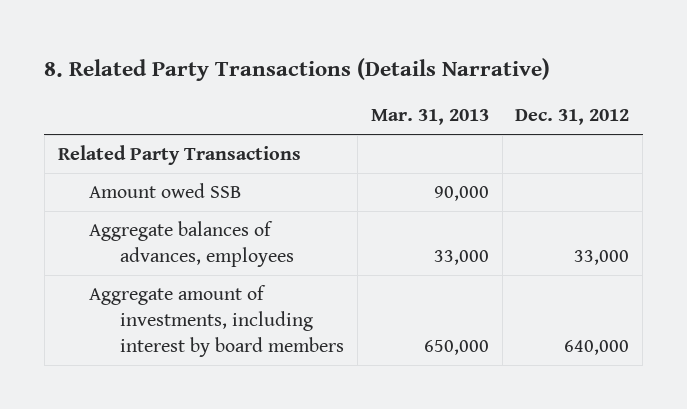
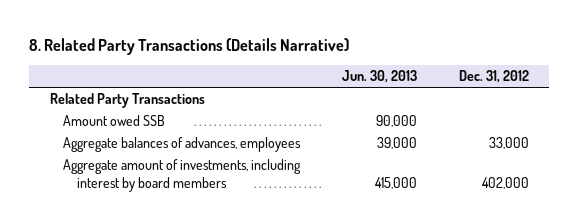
[370,109,489,126] Mar. 31, 2013 -> none
none -> [341,70,417,84] Jun. 30, 2013
[564,339,630,355] 640,000 -> [481,177,529,190] 402,000

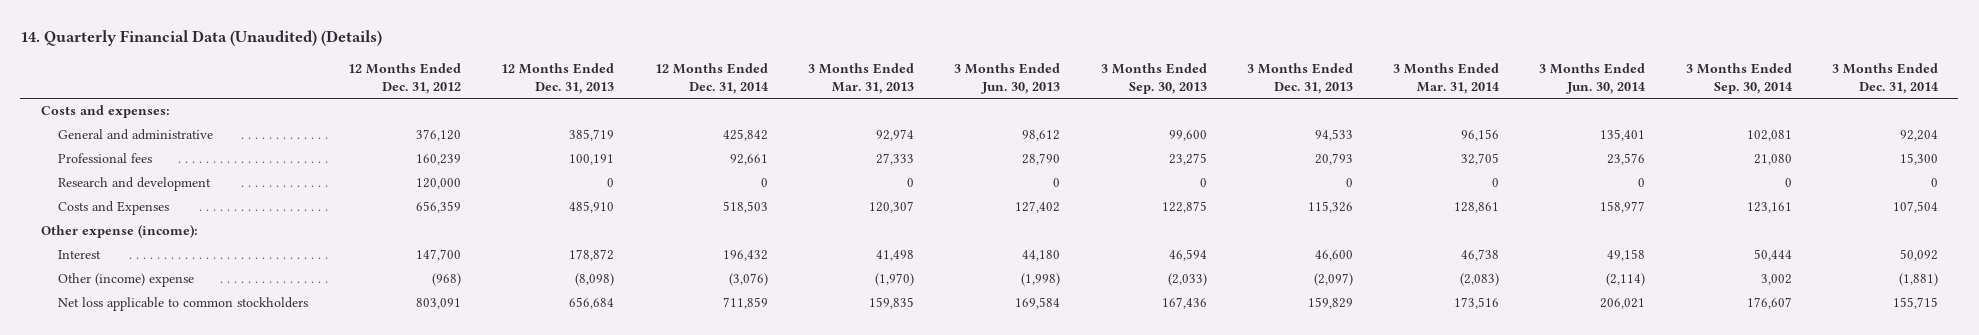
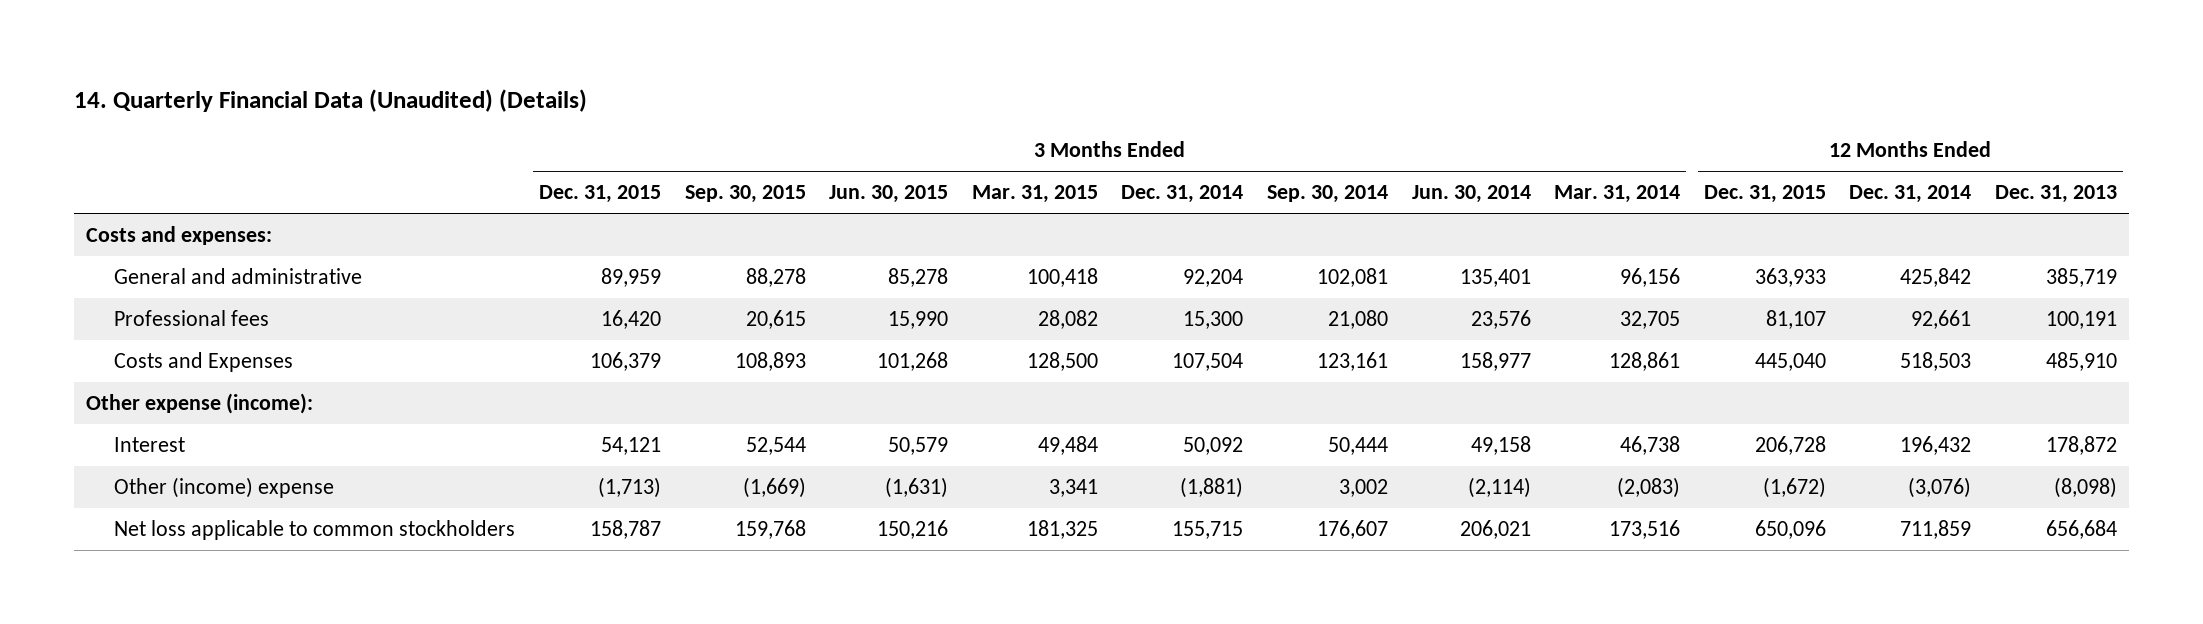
[348,63,462,95] 12 Months Ended Dec. 31, 2012 -> none
[807,63,914,95] 3 Months Ended Mar. 31, 2013 -> none
[954,63,1061,95] 3 Months Ended Jun. 30, 2013 -> none
[1100,63,1207,95] 3 Months Ended Sep. 30, 2013 -> none
[1246,63,1353,95] 3 Months Ended Dec. 31, 2013 -> none
none -> [538,185,661,204] Dec. 31, 2015
none -> [684,185,806,204] Sep. 30, 2015
none -> [829,185,949,204] Jun. 30, 2015
none -> [971,185,1098,204] Mar. 31, 2015
none -> [1703,185,1826,204] Dec. 31, 2015
[57,177,211,192] Research and development -> none

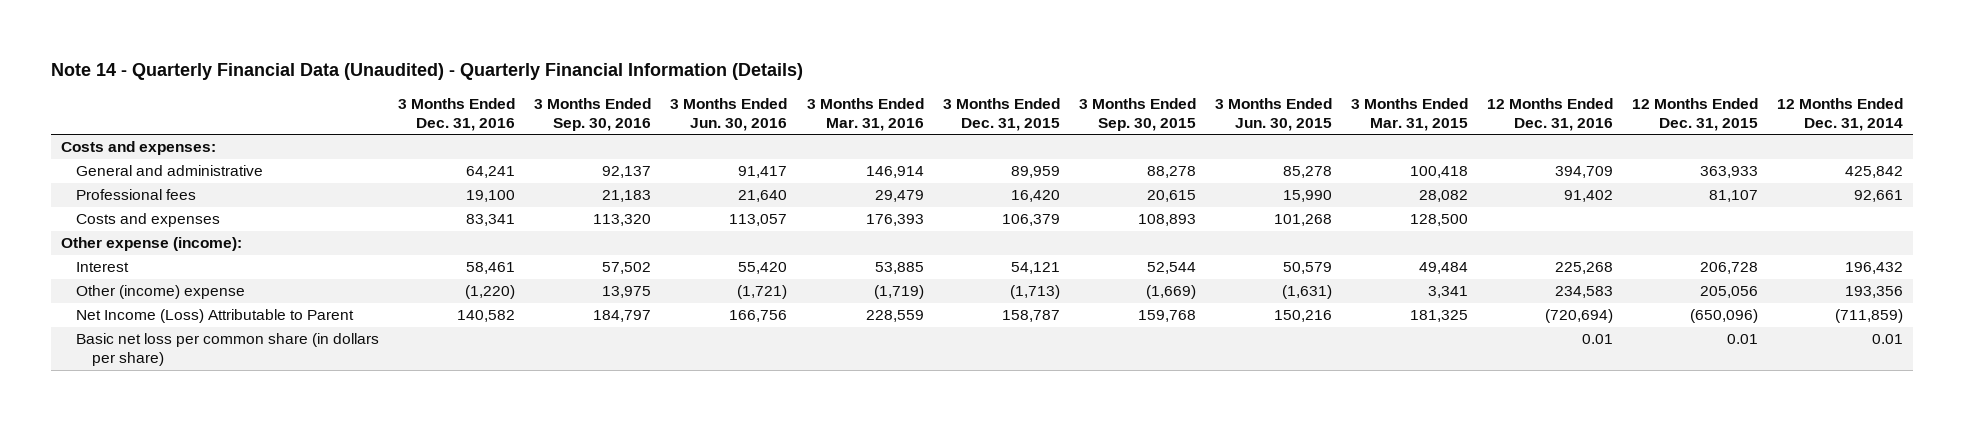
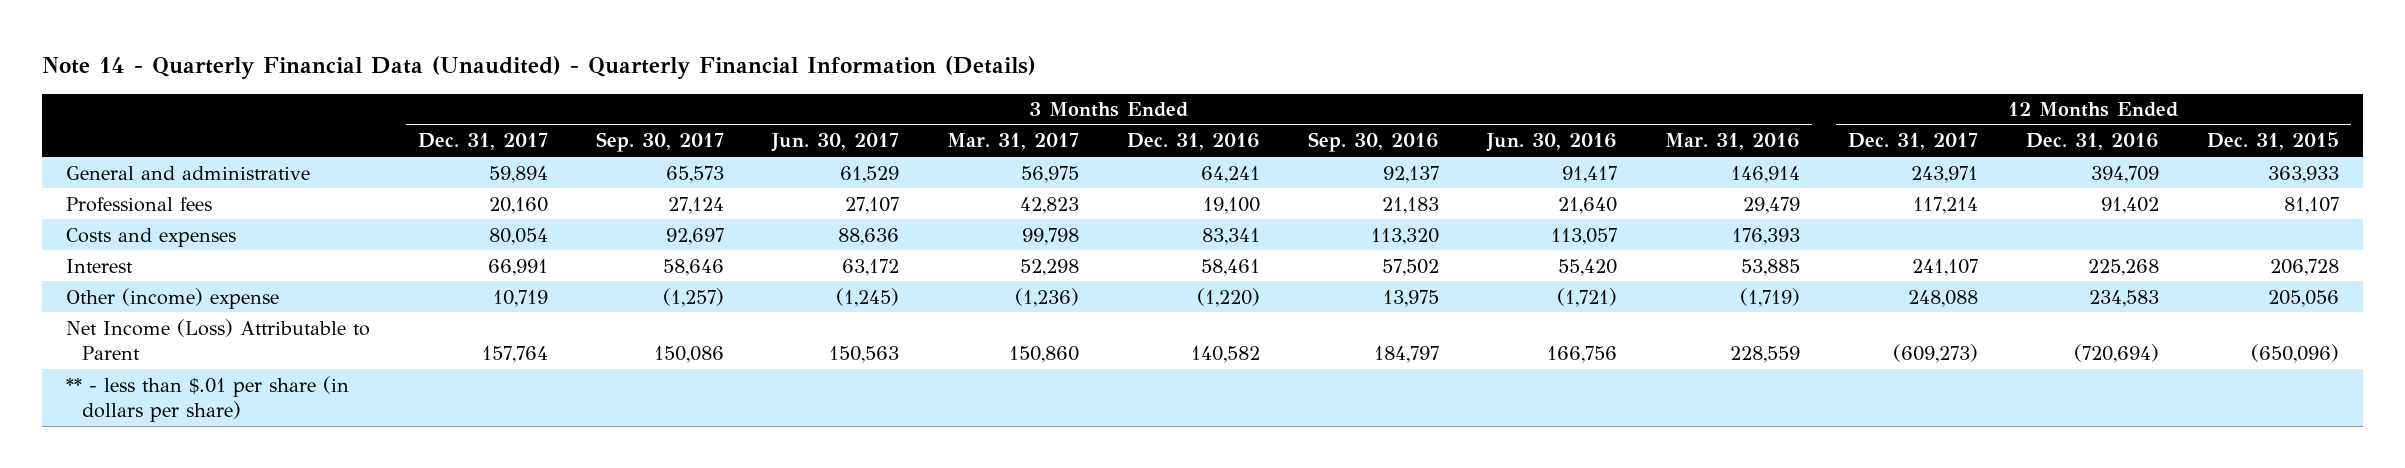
[942,97,1060,131] 3 Months Ended Dec. 31, 2015 -> none
[1078,97,1196,131] 3 Months Ended Sep. 30, 2015 -> none
[1214,97,1332,131] 3 Months Ended Jun. 30, 2015 -> none
[1350,97,1468,131] 3 Months Ended Mar. 31, 2015 -> none
[1777,97,1904,131] 12 Months Ended Dec. 31, 2014 -> none
none -> [418,133,549,151] Dec. 31, 2017
none -> [596,132,725,153] Sep. 30, 2017
none -> [770,133,899,153] Jun. 30, 2017
none -> [946,133,1079,151] Mar. 31, 2017
none -> [1847,133,1978,151] Dec. 31, 2017
[60,141,216,156] Costs and expenses: -> none
[60,237,242,252] Other expense (income): -> none
[76,333,380,367] Basic net loss per common share (in dollars per share) -> none
none -> [66,375,350,423] ** - less than $.01 per share (in dollars per share)

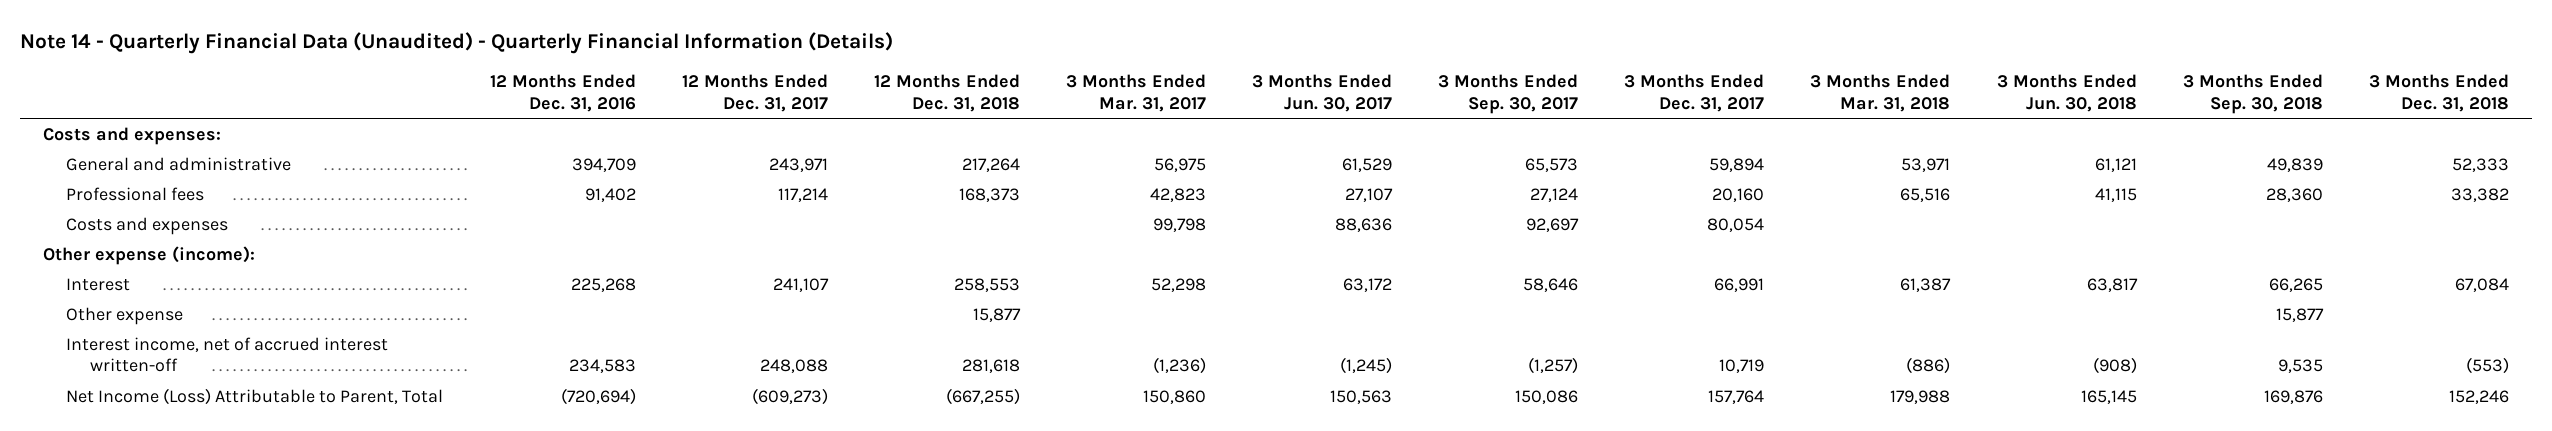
[1126,133,1260,151] Dec. 31, 2016 -> none
[1307,132,1439,153] Sep. 30, 2016 -> none
[1485,133,1617,153] Jun. 30, 2016 -> none
[1664,133,1800,151] Mar. 31, 2016 -> none
[2206,132,2339,151] Dec. 31, 2015 -> none
none -> [873,74,1020,112] 12 Months Ended Dec. 31, 2018
none -> [1810,74,1951,112] 3 Months Ended Mar. 31, 2018
none -> [1996,74,2137,112] 3 Months Ended Jun. 30, 2018
none -> [2182,74,2323,114] 3 Months Ended Sep. 30, 2018
none -> [2368,74,2509,112] 3 Months Ended Dec. 31, 2018
none -> [43,126,222,145] Costs and expenses:
none -> [43,245,256,265] Other expense (income):
[66,375,350,423] ** - less than $.01 per share (in dollars per share) -> none
none -> [66,306,184,325] Other expense
[66,287,280,309] Other (income) expense -> [66,336,389,373] Interest income, net of accrued interest written-off
[66,318,371,361] Net Income (Loss) Attributable to Parent -> [66,387,444,405] Net Income (Loss) Attributable to Parent, Total

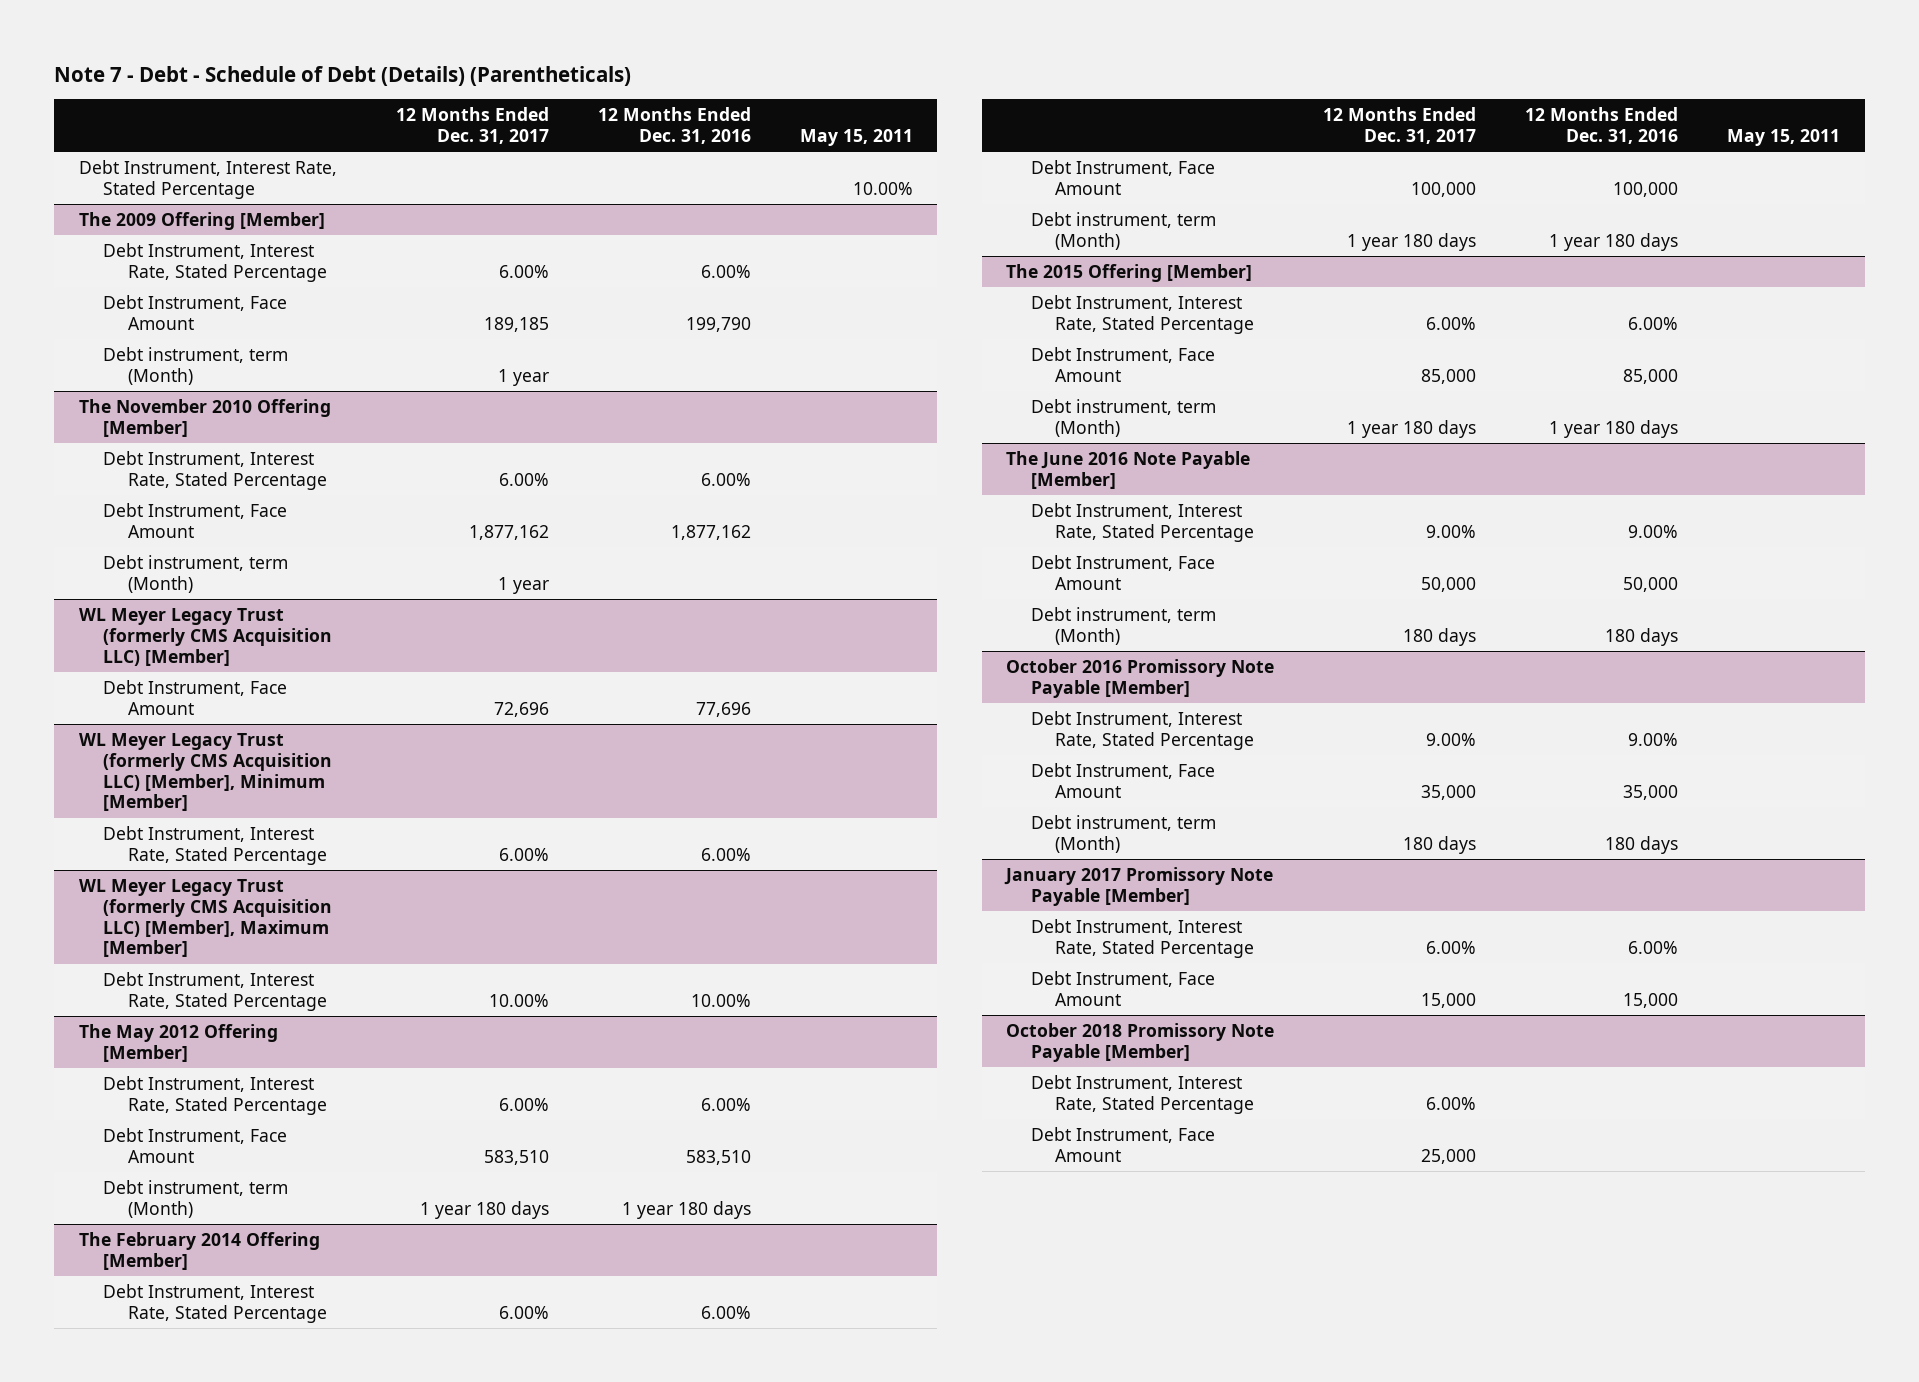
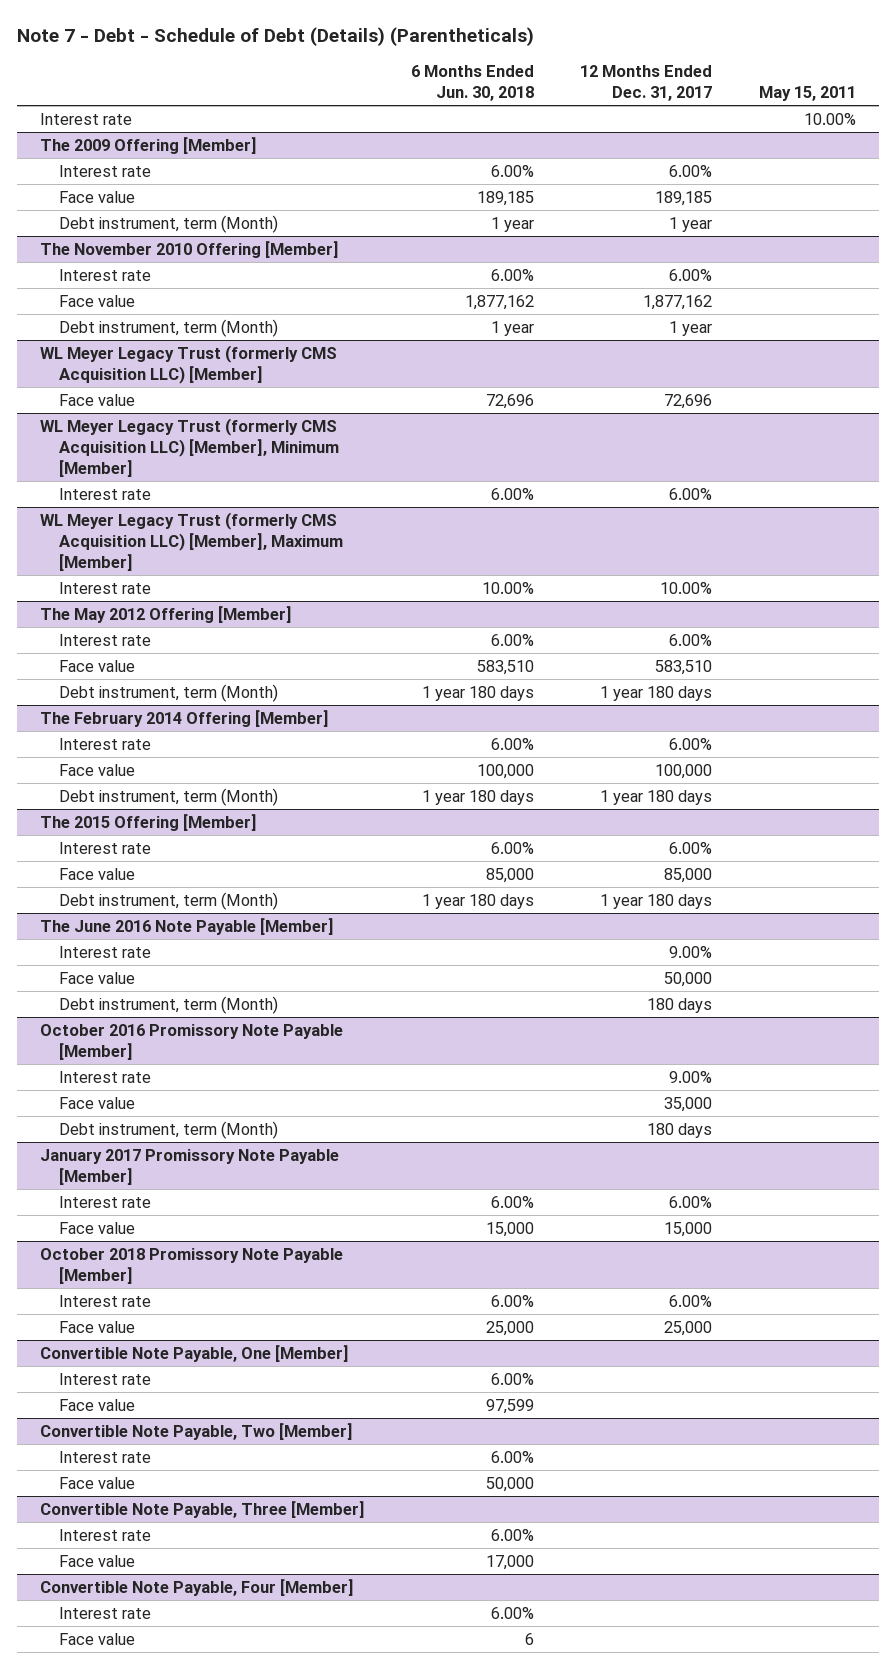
[597,107,751,145] 12 Months Ended Dec. 31, 2016 -> none
none -> [410,65,534,102] 6 Months Ended Jun. 30, 2018
[78,160,337,199] Debt Instrument, Interest Rate, Stated Percentage -> [39,112,132,125] Interest rate
[103,243,327,282] Debt Instrument, Interest Rate, Stated Percentage -> [59,164,152,177] Interest rate
[103,295,288,330] Debt Instrument, Face Amount -> [59,190,136,203] Face value
[103,451,327,490] Debt Instrument, Interest Rate, Stated Percentage -> [59,268,152,281] Interest rate
[103,503,288,538] Debt Instrument, Face Amount -> [59,294,136,307] Face value
[103,680,288,715] Debt Instrument, Face Amount -> [59,393,136,406] Face value
[103,826,327,865] Debt Instrument, Interest Rate, Stated Percentage -> [59,487,152,500] Interest rate
[103,972,327,1011] Debt Instrument, Interest Rate, Stated Percentage -> [59,581,152,594] Interest rate
[103,1076,327,1115] Debt Instrument, Interest Rate, Stated Percentage -> [59,633,152,646] Interest rate
[103,1128,288,1163] Debt Instrument, Face Amount -> [59,659,136,672] Face value
[103,1284,327,1323] Debt Instrument, Interest Rate, Stated Percentage -> [59,737,152,750] Interest rate
[1030,160,1215,195] Debt Instrument, Face Amount -> [59,763,136,776] Face value
[1030,295,1255,334] Debt Instrument, Interest Rate, Stated Percentage -> [59,841,152,854] Interest rate
[1030,347,1215,382] Debt Instrument, Face Amount -> [59,867,136,880] Face value
[1030,503,1255,542] Debt Instrument, Interest Rate, Stated Percentage -> [59,945,152,958] Interest rate
[1030,555,1215,590] Debt Instrument, Face Amount -> [59,971,136,984] Face value
[1030,711,1255,750] Debt Instrument, Interest Rate, Stated Percentage -> [59,1070,152,1083] Interest rate
[1030,763,1215,798] Debt Instrument, Face Amount -> [59,1096,136,1109] Face value
[1030,919,1255,958] Debt Instrument, Interest Rate, Stated Percentage -> [59,1195,152,1208] Interest rate
[1030,971,1215,1006] Debt Instrument, Face Amount -> [59,1221,136,1234] Face value
[1030,1075,1255,1114] Debt Instrument, Interest Rate, Stated Percentage -> [59,1294,152,1307] Interest rate
[1030,1127,1215,1162] Debt Instrument, Face Amount -> [59,1320,136,1333] Face value
none -> [39,1344,349,1362] Convertible Note Payable, One [Member]
none -> [59,1372,152,1385] Interest rate
none -> [59,1398,136,1411] Face value
none -> [39,1422,353,1440] Convertible Note Payable, Two [Member]
none -> [59,1450,152,1463] Interest rate
none -> [59,1476,136,1489] Face value
none -> [39,1500,365,1518] Convertible Note Payable, Three [Member]
none -> [59,1528,152,1541] Interest rate
none -> [59,1554,136,1567] Face value
none -> [39,1578,354,1596] Convertible Note Payable, Four [Member]
none -> [59,1606,152,1619] Interest rate
none -> [59,1632,136,1645] Face value

